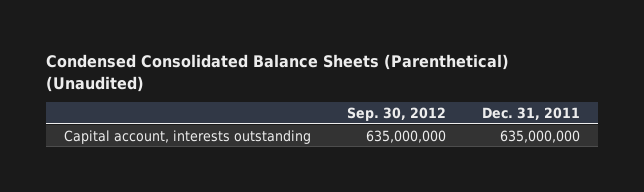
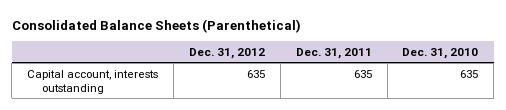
[45,54,509,92] Condensed Consolidated Balance Sheets (Parenthetical) (Unaudited) -> [11,18,301,33] Consolidated Balance Sheets (Parenthetical)
[346,107,446,122] Sep. 30, 2012 -> none
none -> [188,47,265,59] Dec. 31, 2012
none -> [402,47,479,59] Dec. 31, 2010
[499,129,580,143] 635,000,000 -> [353,69,372,78] 635

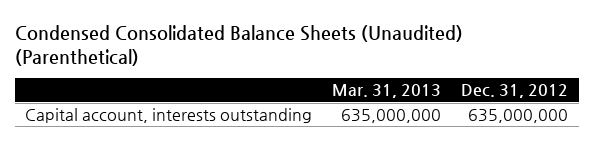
[11,18,301,33] Consolidated Balance Sheets (Parenthetical) -> [14,24,463,66] Condensed Consolidated Balance Sheets (Unaudited) (Parenthetical)
[295,47,372,59] Dec. 31, 2011 -> none
[402,47,479,59] Dec. 31, 2010 -> none
none -> [332,84,442,99] Mar. 31, 2013
[246,69,265,78] 635 -> [468,109,569,124] 635,000,000

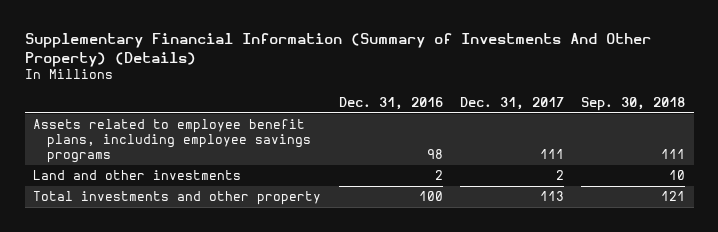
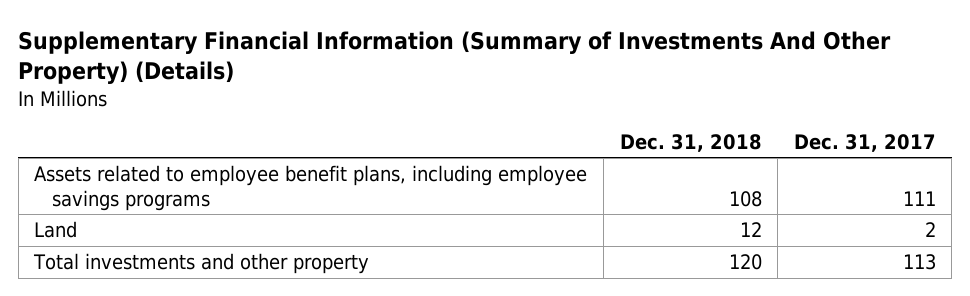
[338,96,443,110] Dec. 31, 2016 -> none
[580,96,685,111] Sep. 30, 2018 -> none
none -> [619,133,762,152] Dec. 31, 2018
[33,170,242,181] Land and other investments -> [34,220,78,238] Land

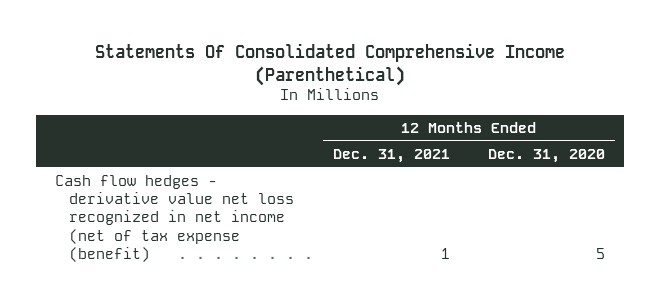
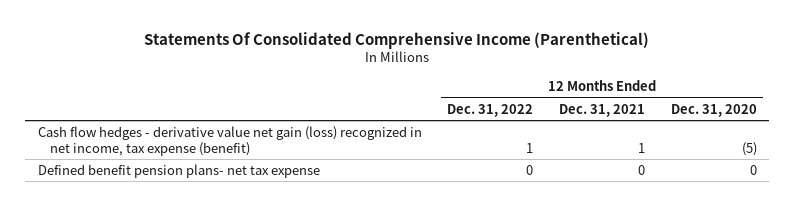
none -> [447,103,534,117] Dec. 31, 2022
[55,175,295,262] Cash flow hedges - derivative value net loss recognized in net income (net of tax expense (benefit) -> [37,125,422,156] Cash flow hedges - derivative value net gain (loss) recognized in net income, tax expense (benefit)
[596,247,606,259] 5 -> [741,141,757,156] (5)
none -> [37,163,320,178] Defined benefit pension plans- net tax expense

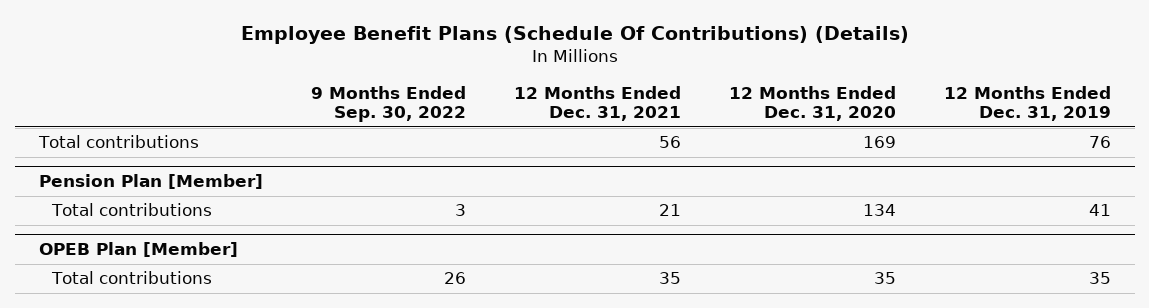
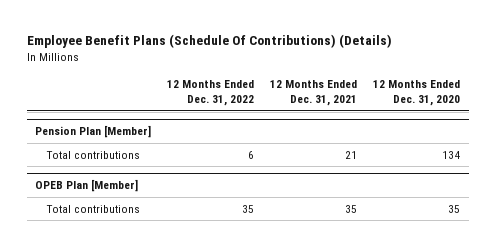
[310,85,466,123] 9 Months Ended Sep. 30, 2022 -> none
[943,85,1111,122] 12 Months Ended Dec. 31, 2019 -> none
none -> [167,80,255,107] 12 Months Ended Dec. 31, 2022
[37,135,199,149] Total contributions -> none

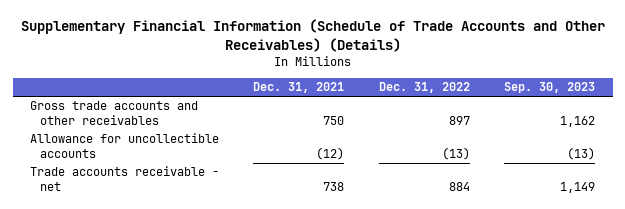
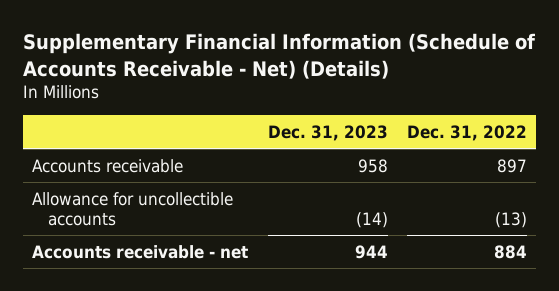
[20,19,605,52] Supplementary Financial Information (Schedule of Trade Accounts and Other Receivables) (Details) -> [22,33,535,79] Supplementary Financial Information (Schedule of Accounts Receivable - Net) (Details)
[253,82,345,94] Dec. 31, 2021 -> none
[504,82,596,94] Sep. 30, 2023 -> none
none -> [267,125,388,142] Dec. 31, 2023
[29,101,198,126] Gross trade accounts and other receivables -> [32,158,184,173] Accounts receivable
[29,166,219,192] Trade accounts receivable - net -> [32,244,249,259] Accounts receivable - net

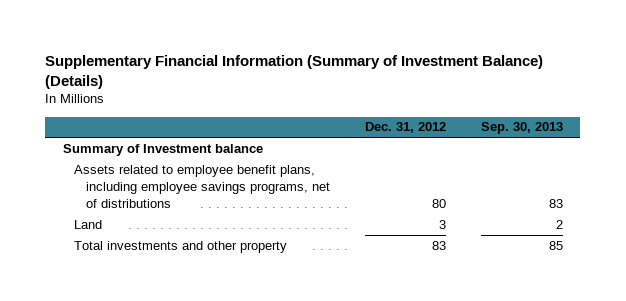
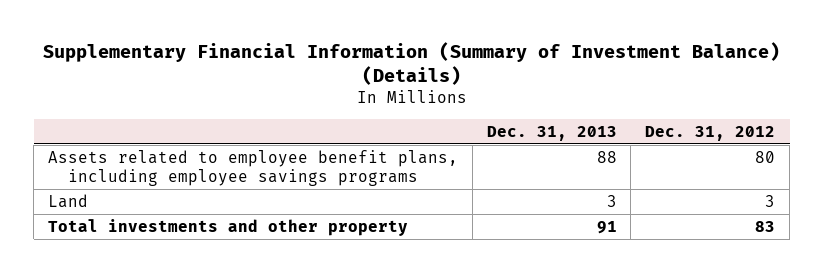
[480,122,563,135] Sep. 30, 2013 -> none
none -> [486,125,617,141] Dec. 31, 2013
[62,143,263,156] Summary of Investment balance -> none
[74,164,331,208] Assets related to employee benefit plans, including employee savings programs, net of distributions -> [47,149,458,186] Assets related to employee benefit plans, including employee savings programs

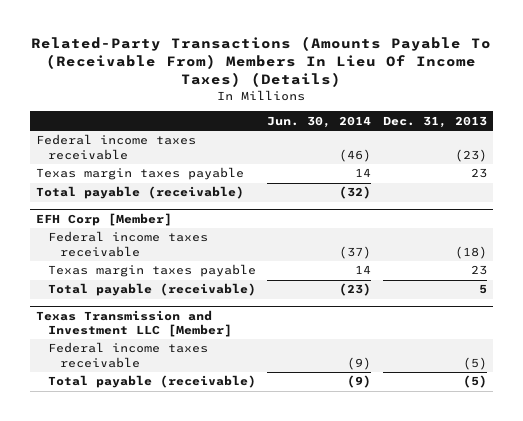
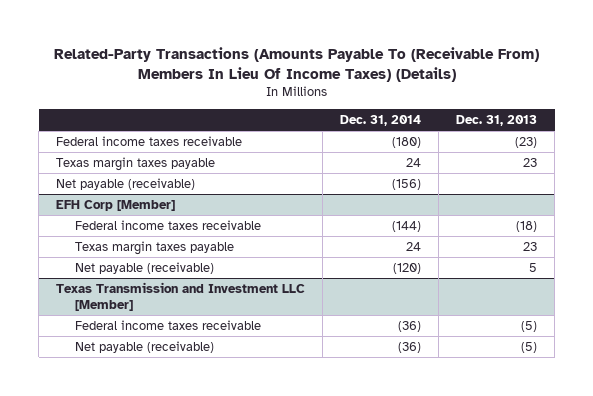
[267,115,372,128] Jun. 30, 2014 -> none
none -> [340,114,422,126] Dec. 31, 2014
[35,186,244,200] Total payable (receivable) -> [56,177,196,190] Net payable (receivable)
[47,283,256,297] Total payable (receivable) -> [74,261,214,274] Net payable (receivable)
[47,375,256,389] Total payable (receivable) -> [74,340,214,353] Net payable (receivable)

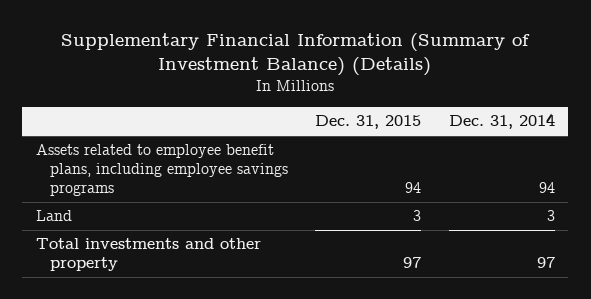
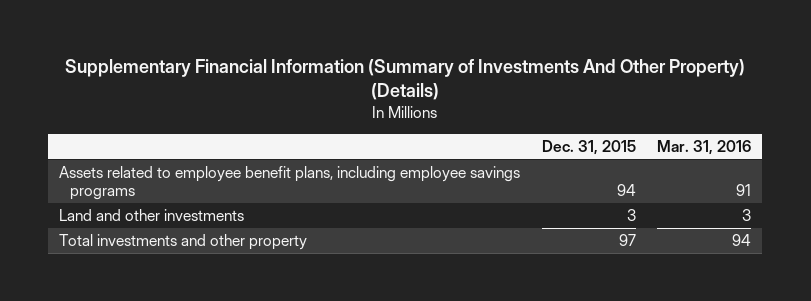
[61,33,531,77] Supplementary Financial Information (Summary of Investment Balance) (Details) -> [65,58,746,100] Supplementary Financial Information (Summary of Investments And Other Property) (Details)
[448,113,555,130] Dec. 31, 2014 -> none
none -> [657,139,752,155] Mar. 31, 2016
[35,210,72,222] Land -> [59,209,245,222] Land and other investments

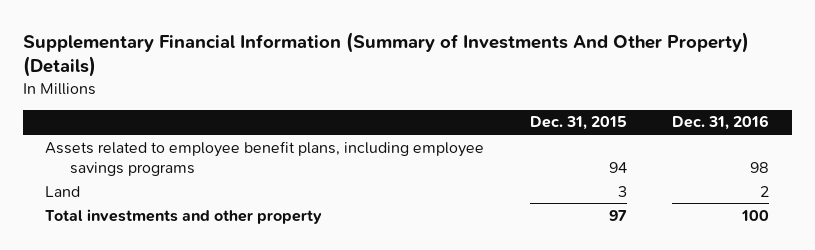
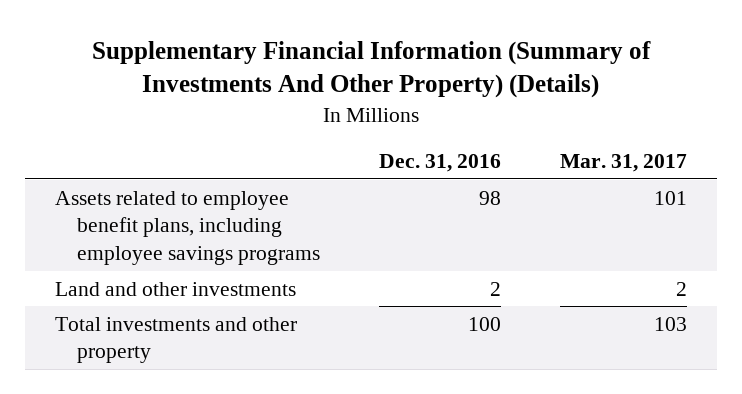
[529,116,627,131] Dec. 31, 2015 -> none
none -> [560,154,688,173] Mar. 31, 2017
[45,185,81,197] Land -> [54,281,296,296] Land and other investments

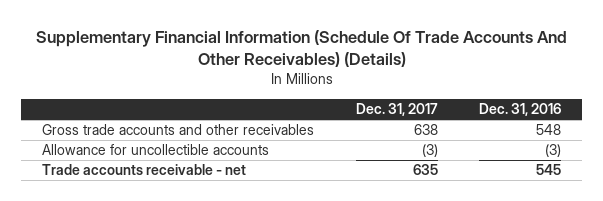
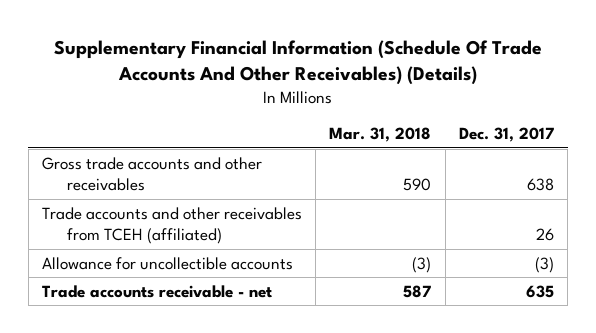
[479,103,562,117] Dec. 31, 2016 -> none
none -> [329,127,432,143] Mar. 31, 2018
none -> [41,206,302,245] Trade accounts and other receivables from TCEH (affiliated)

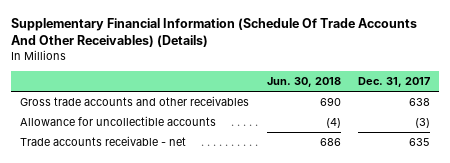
[329,127,432,143] Mar. 31, 2018 -> none
none -> [266,77,341,88] Jun. 30, 2018
[41,206,302,245] Trade accounts and other receivables from TCEH (affiliated) -> none

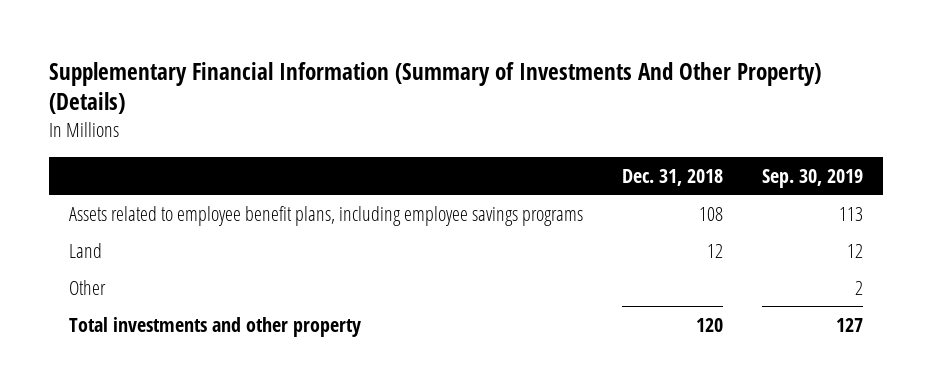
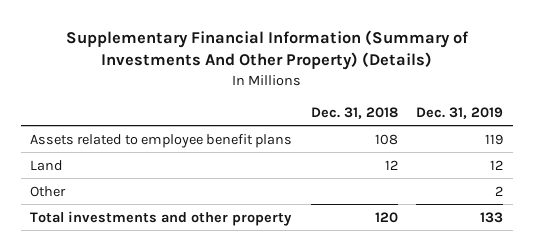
[762,168,864,188] Sep. 30, 2019 -> none
none -> [416,106,504,119] Dec. 31, 2019
[68,205,583,226] Assets related to employee benefit plans, including employee savings programs -> [30,133,293,148] Assets related to employee benefit plans

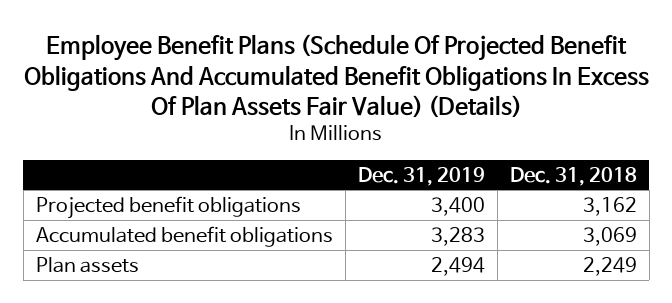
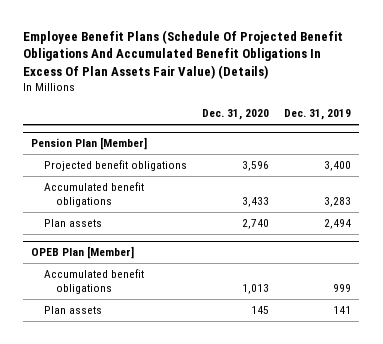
[509,166,637,186] Dec. 31, 2018 -> none
none -> [202,109,270,121] Dec. 31, 2020
none -> [31,137,148,151] Pension Plan [Member]
none -> [31,246,135,260] OPEB Plan [Member]
none -> [43,269,144,295] Accumulated benefit obligations
none -> [43,306,102,315] Plan assets

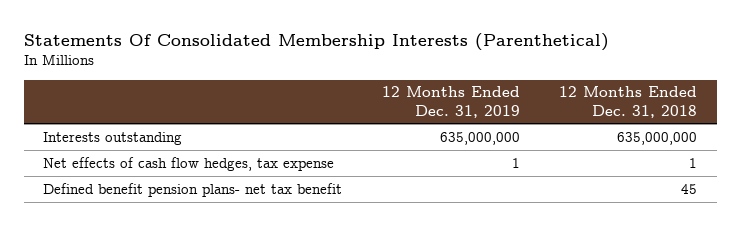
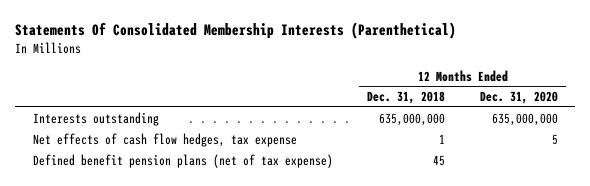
[381,86,520,118] 12 Months Ended Dec. 31, 2019 -> none
none -> [479,91,558,105] Dec. 31, 2020
[43,182,343,197] Defined benefit pension plans- net tax benefit -> [32,153,333,168] Defined benefit pension plans (net of tax expense)

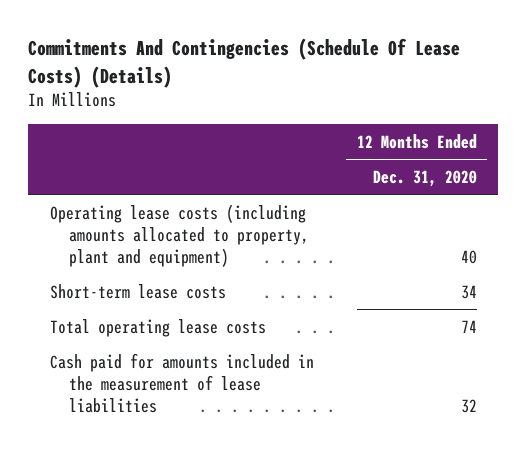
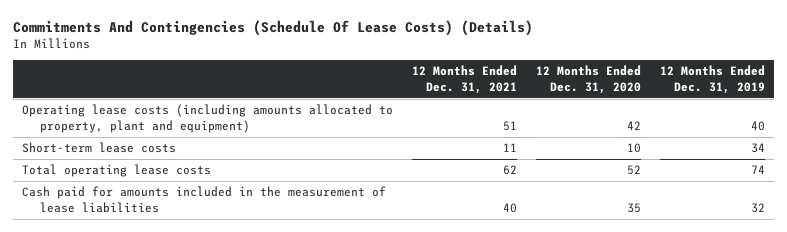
none -> [412,65,518,94] 12 Months Ended Dec. 31, 2021
none -> [659,65,765,94] 12 Months Ended Dec. 31, 2019
[460,249,477,264] 40 -> [626,120,641,130] 42
[460,284,477,299] 34 -> [626,143,641,154] 10
[460,319,477,333] 74 -> [626,165,641,176] 52
[460,398,477,413] 32 -> [626,202,641,213] 35

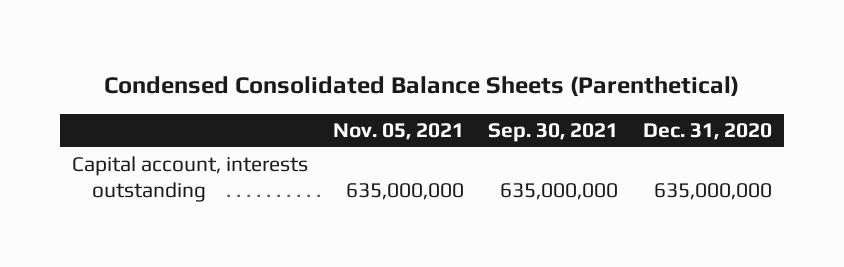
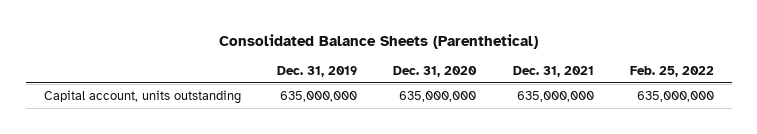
[104,75,740,97] Condensed Consolidated Balance Sheets (Parenthetical) -> [218,33,538,49] Consolidated Balance Sheets (Parenthetical)
[332,122,464,140] Nov. 05, 2021 -> none
[488,122,619,142] Sep. 30, 2021 -> none
none -> [276,66,357,78] Dec. 31, 2019
none -> [512,66,594,78] Dec. 31, 2021
none -> [629,66,714,78] Feb. 25, 2022
[72,156,309,203] Capital account, interests outstanding -> [43,90,241,105] Capital account, units outstanding

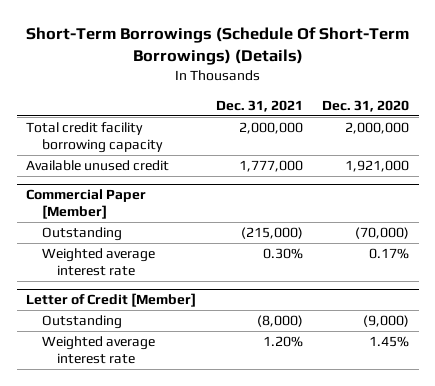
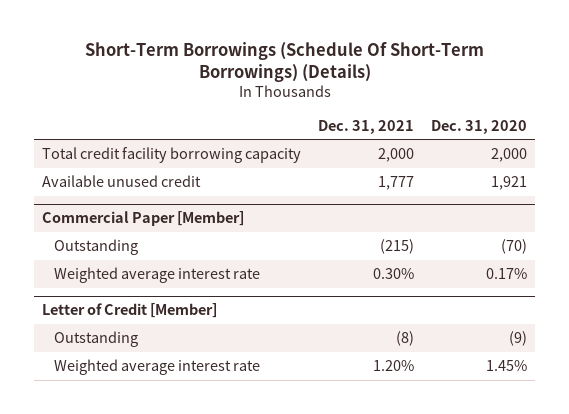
[238,122,303,135] 2,000,000 -> [378,148,415,163] 2,000
[344,122,409,135] 2,000,000 -> [490,148,527,163] 2,000
[238,160,303,173] 1,777,000 -> [378,176,415,191] 1,777
[344,160,409,173] 1,921,000 -> [490,176,527,191] 1,921
[240,227,303,240] (215,000) -> [380,239,415,255] (215)
[354,227,409,240] (70,000) -> [500,239,527,255] (70)
[256,315,303,328] (8,000) -> [396,331,415,347] (8)
[362,315,409,328] (9,000) -> [508,331,527,347] (9)

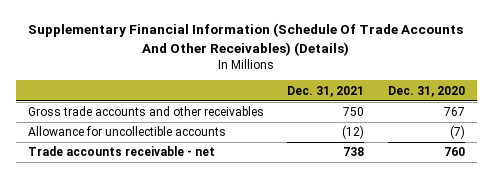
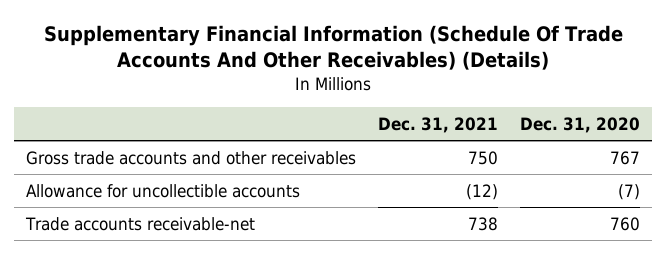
[27,146,215,157] Trade accounts receivable - net -> [24,216,255,231] Trade accounts receivable-net

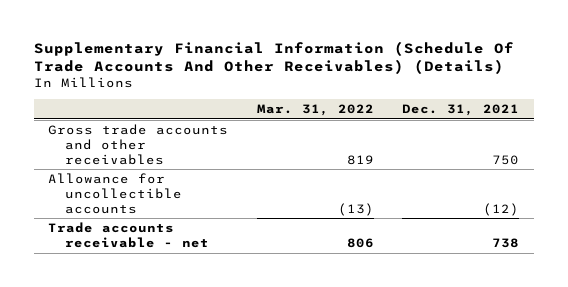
[520,116,641,133] Dec. 31, 2020 -> none
none -> [256,104,374,117] Mar. 31, 2022
[24,216,255,231] Trade accounts receivable-net -> [48,221,209,248] Trade accounts receivable - net

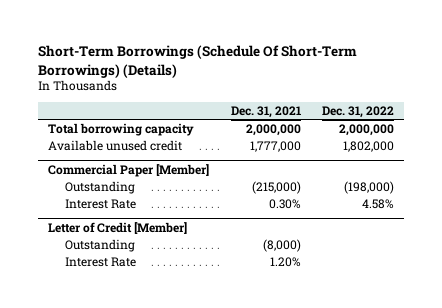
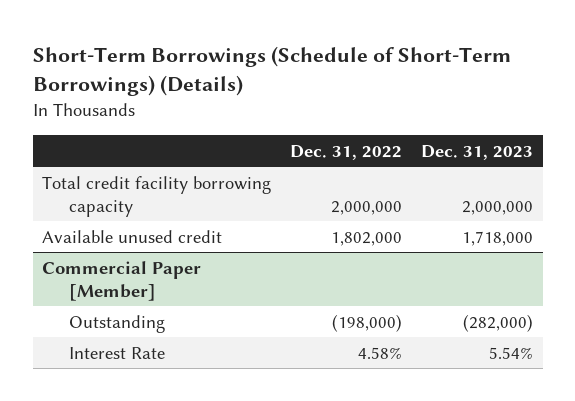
[37,45,357,78] Short-Term Borrowings (Schedule Of Short-Term Borrowings) (Details) -> [32,45,511,96] Short-Term Borrowings (Schedule of Short-Term Borrowings) (Details)
[230,105,301,118] Dec. 31, 2021 -> none
none -> [421,144,534,160] Dec. 31, 2023
[48,122,195,136] Total borrowing capacity -> [42,175,272,217] Total credit facility borrowing capacity
[48,221,188,234] Letter of Credit [Member] -> none
[65,238,136,252] Outstanding -> none
[65,256,137,267] Interest Rate -> none

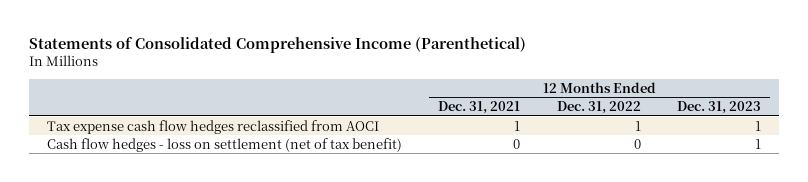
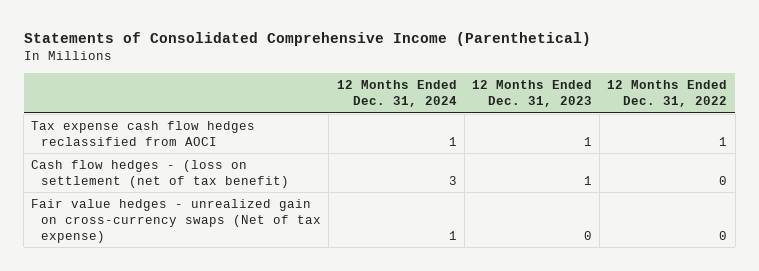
[438,101,521,115] Dec. 31, 2021 -> none
none -> [336,80,457,108] 12 Months Ended Dec. 31, 2024
[47,137,403,152] Cash flow hedges - loss on settlement (net of tax benefit) -> [31,159,290,188] Cash flow hedges - (loss on settlement (net of tax benefit)
none -> [31,198,322,243] Fair value hedges - unrealized gain on cross-currency swaps (Net of tax expense)

